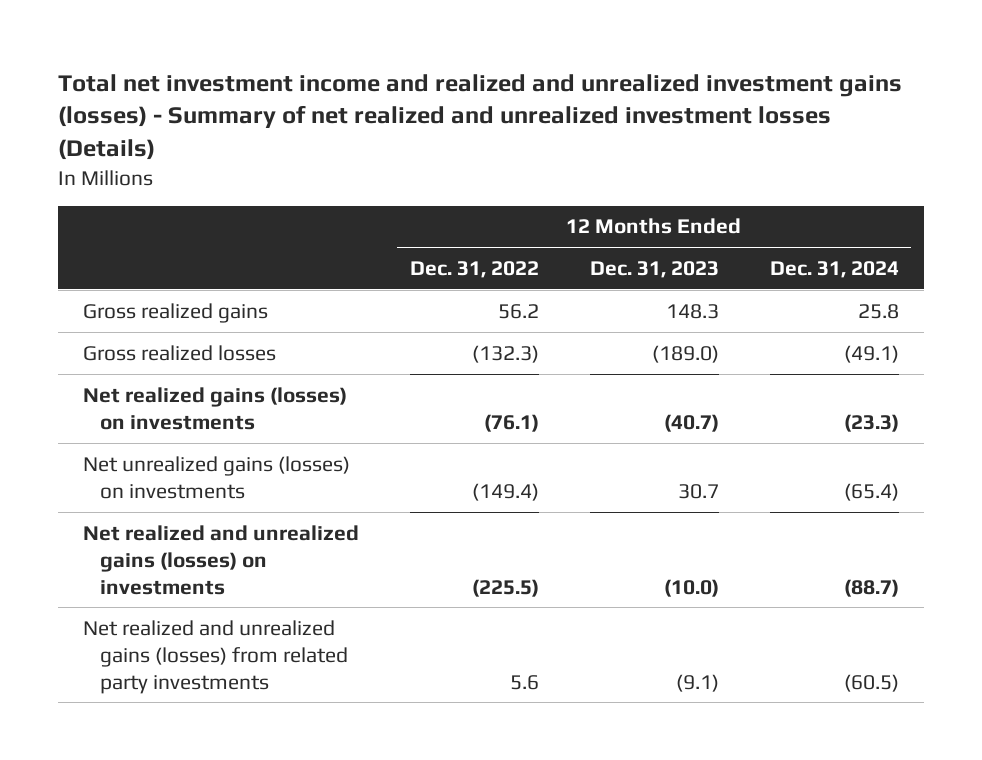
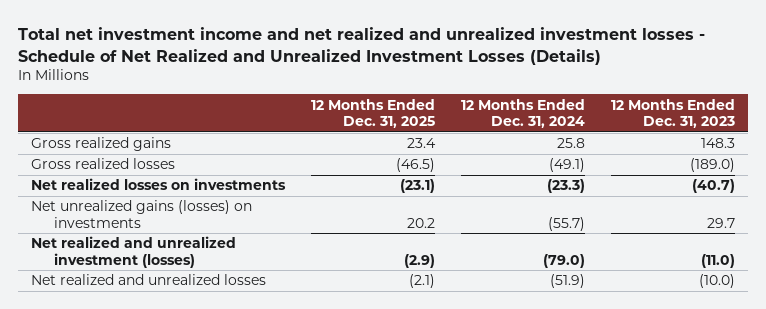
[58,73,903,161] Total net investment income and realized and unrealized investment gains (losses) - Summary of net realized and unrealized investment losses (Details) -> [18,26,706,65] Total net investment income and net realized and unrealized investment losses - Schedule of Net Realized and Unrealized Investment Losses (Details)
[410,260,540,278] Dec. 31, 2022 -> none
none -> [311,98,436,129] 12 Months Ended Dec. 31, 2025
[83,386,348,430] Net realized gains (losses) on investments -> [31,178,287,191] Net realized losses on investments
[677,483,719,499] 30.7 -> [707,217,736,228] 29.7
[843,482,899,501] (65.4) -> [548,216,586,231] (55.7)
[83,524,360,595] Net realized and unrealized gains (losses) on investments -> [31,236,237,268] Net realized and unrealized investment (losses)
[663,578,719,597] (10.0) -> [701,253,736,268] (11.0)
[843,578,899,597] (88.7) -> [543,253,586,268] (79.0)
[83,619,349,694] Net realized and unrealized gains (losses) from related party investments -> [31,274,267,286] Net realized and unrealized losses
[675,673,719,692] (9.1) -> [699,274,736,289] (10.0)
[843,673,899,692] (60.5) -> [550,274,586,289] (51.9)

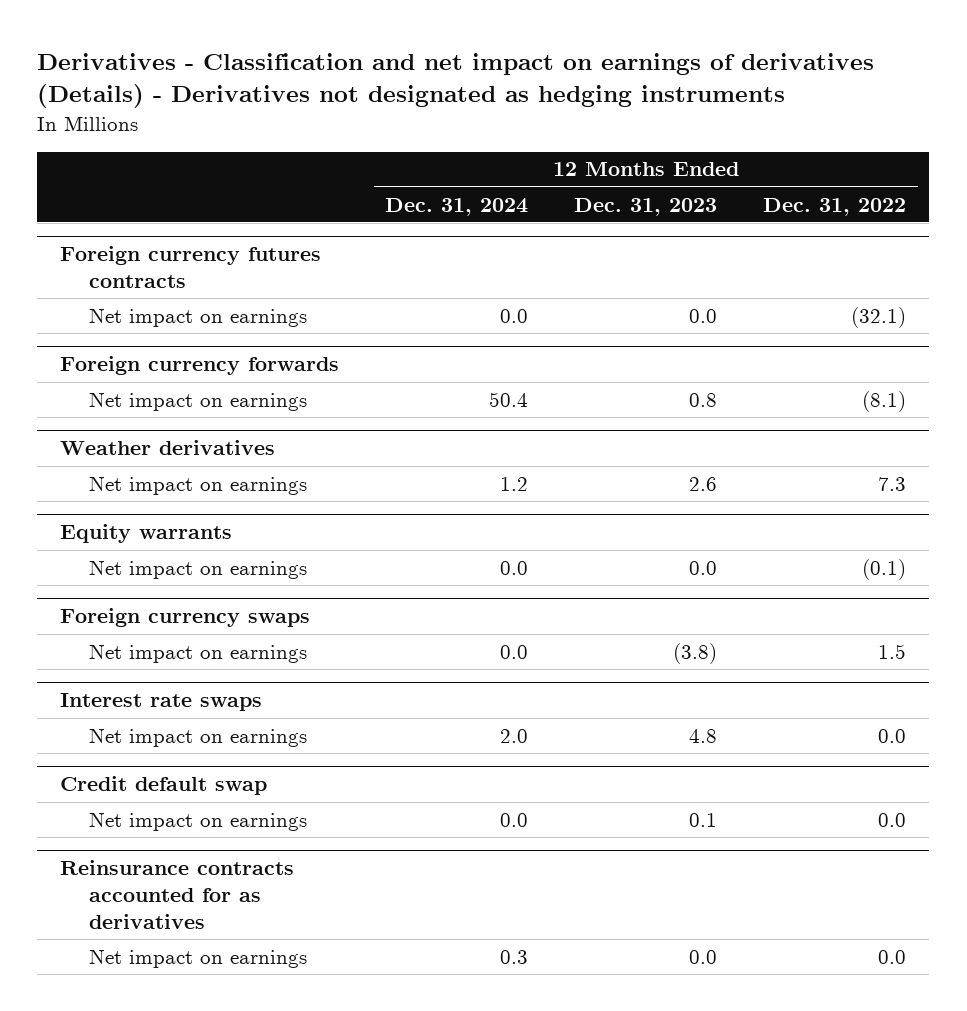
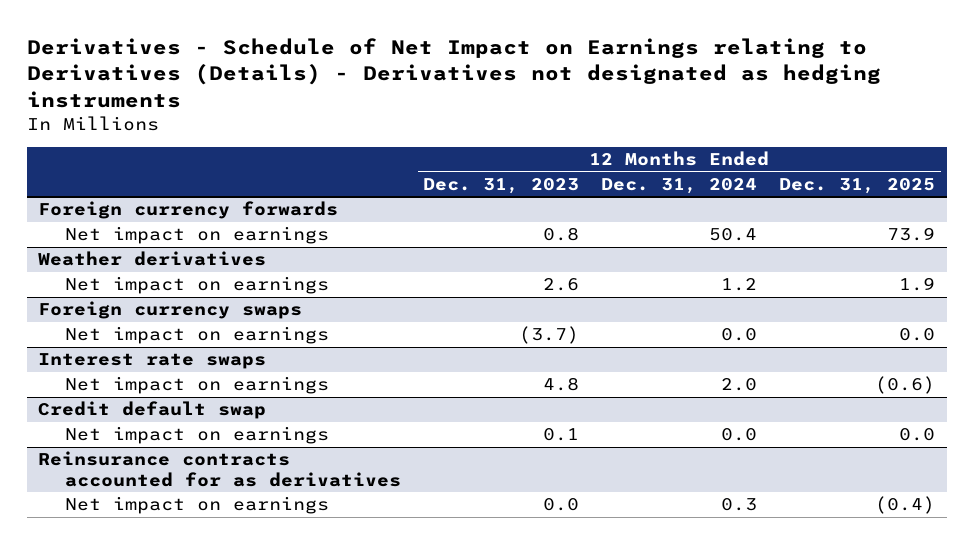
[37,52,875,109] Derivatives - Classification and net impact on earnings of derivatives (Details) - Derivatives not designated as hedging instruments -> [27,37,882,108] Derivatives - Schedule of Net Impact on Earnings relating to Derivatives (Details) - Derivatives not designated as hedging instruments
[763,197,907,216] Dec. 31, 2022 -> none
none -> [779,177,936,194] Dec. 31, 2025
[60,246,322,289] Foreign currency futures contracts -> none
[89,307,308,327] Net impact on earnings -> none
[60,524,233,544] Equity warrants -> none
[89,559,308,579] Net impact on earnings -> none
[673,642,718,664] (3.8) -> [519,326,580,345] (3.7)

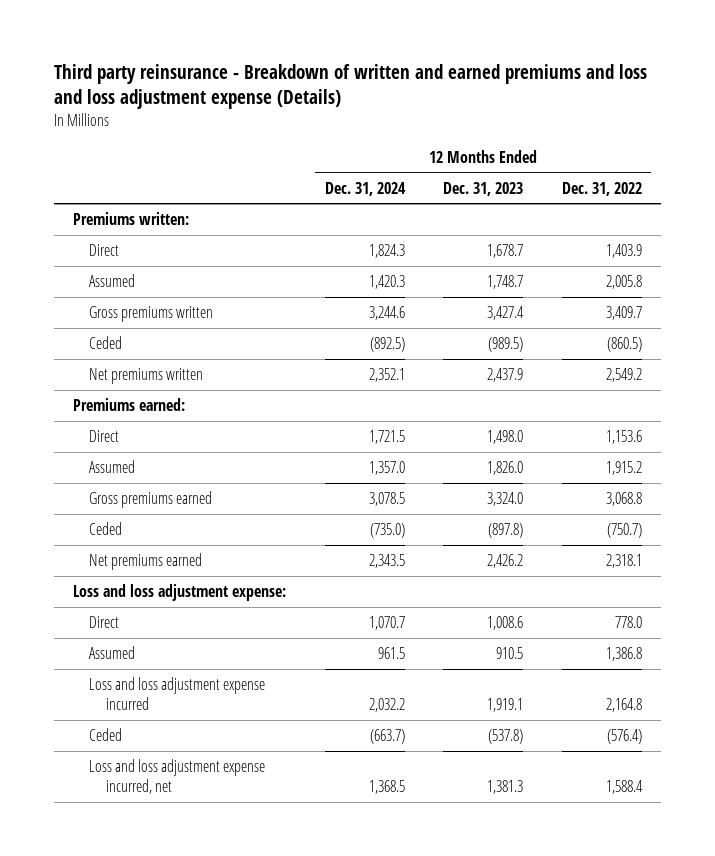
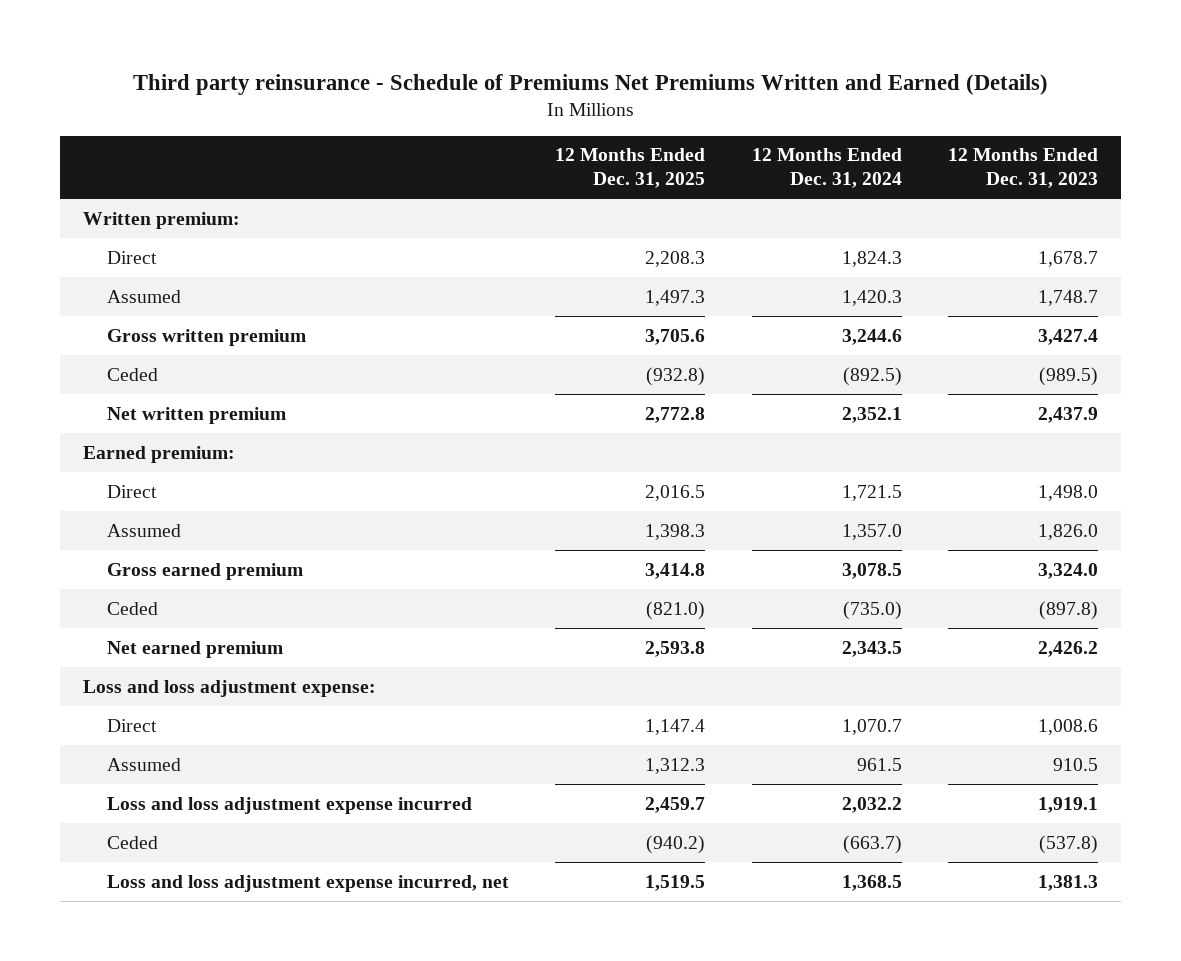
[54,64,648,109] Third party reinsurance - Breakdown of written and earned premiums and loss and loss adjustment expense (Details) -> [132,73,1048,95] Third party reinsurance - Schedule of Premiums Net Premiums Written and Earned (Details)
[561,181,642,196] Dec. 31, 2022 -> none
none -> [555,148,706,189] 12 Months Ended Dec. 31, 2025
[73,212,190,226] Premiums written: -> [82,211,240,229] Written premium:
[89,306,214,323] Gross premiums written -> [106,328,306,346] Gross written premium
[89,368,204,385] Net premiums written -> [106,406,286,424] Net written premium
[73,398,186,412] Premiums earned: -> [82,445,235,463] Earned premium:
[89,491,213,509] Gross premiums earned -> [106,562,303,580] Gross earned premium
[89,553,203,571] Net premiums earned -> [106,640,283,658] Net earned premium

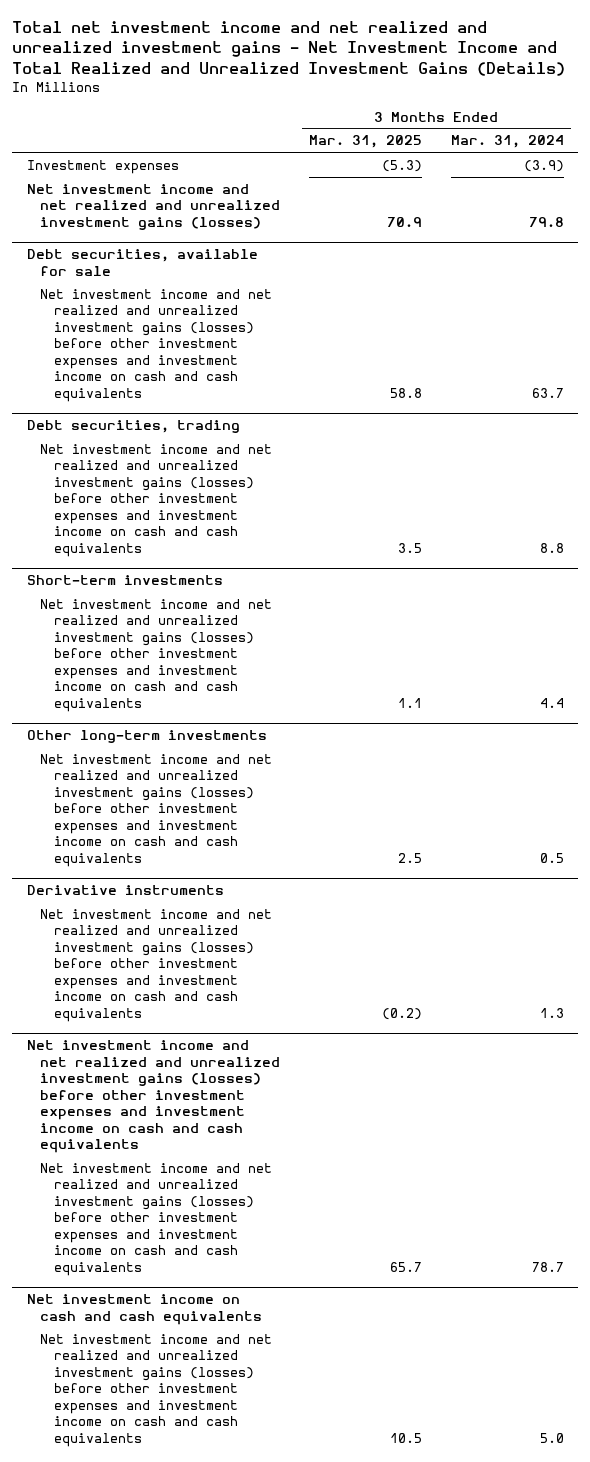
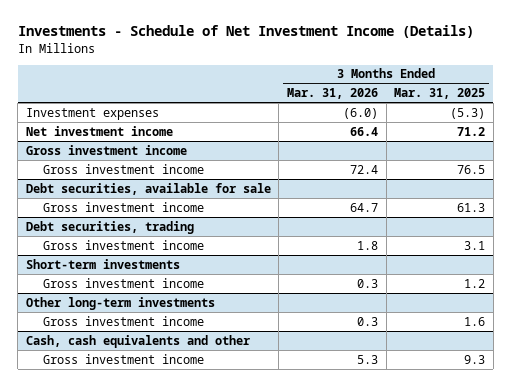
[12,20,566,76] Total net investment income and net realized and unrealized investment gains - Net Investment Income and Total Realized and Unrealized Investment Gains (Details) -> [17,25,474,39] Investments - Schedule of Net Investment Income (Details)
[450,135,564,149] Mar. 31, 2024 -> none
none -> [286,88,378,100] Mar. 31, 2026
[26,183,281,230] Net investment income and net realized and unrealized investment gains (losses) -> [25,125,173,136] Net investment income
[386,216,422,227] 70.9 -> [457,126,486,136] 71.2
none -> [25,144,187,155] Gross investment income
none -> [43,163,205,174] Gross investment income
[40,288,273,402] Net investment income and net realized and unrealized investment gains (losses) before other investment expenses and investment income on cash and cash equivalents -> none
none -> [43,201,205,212] Gross investment income
[40,443,273,557] Net investment income and net realized and unrealized investment gains (losses) before other investment expenses and investment income on cash and cash equivalents -> none
none -> [43,239,205,250] Gross investment income
[40,598,273,712] Net investment income and net realized and unrealized investment gains (losses) before other investment expenses and investment income on cash and cash equivalents -> none
none -> [43,277,205,288] Gross investment income
[40,753,273,867] Net investment income and net realized and unrealized investment gains (losses) before other investment expenses and investment income on cash and cash equivalents -> none
[26,885,224,896] Derivative instruments -> none
[40,908,273,1022] Net investment income and net realized and unrealized investment gains (losses) before other investment expenses and investment income on cash and cash equivalents -> none
[26,1040,281,1154] Net investment income and net realized and unrealized investment gains (losses) before other investment expenses and investment income on cash and cash equivalents -> none
[40,1162,273,1276] Net investment income and net realized and unrealized investment gains (losses) before other investment expenses and investment income on cash and cash equivalents -> none
[26,1294,263,1325] Net investment income on cash and cash equivalents -> none
[40,1333,273,1447] Net investment income and net realized and unrealized investment gains (losses) before other investment expenses and investment income on cash and cash equivalents -> none
none -> [43,315,205,326] Gross investment income
none -> [25,334,250,348] Cash, cash equivalents and other
none -> [43,353,205,364] Gross investment income

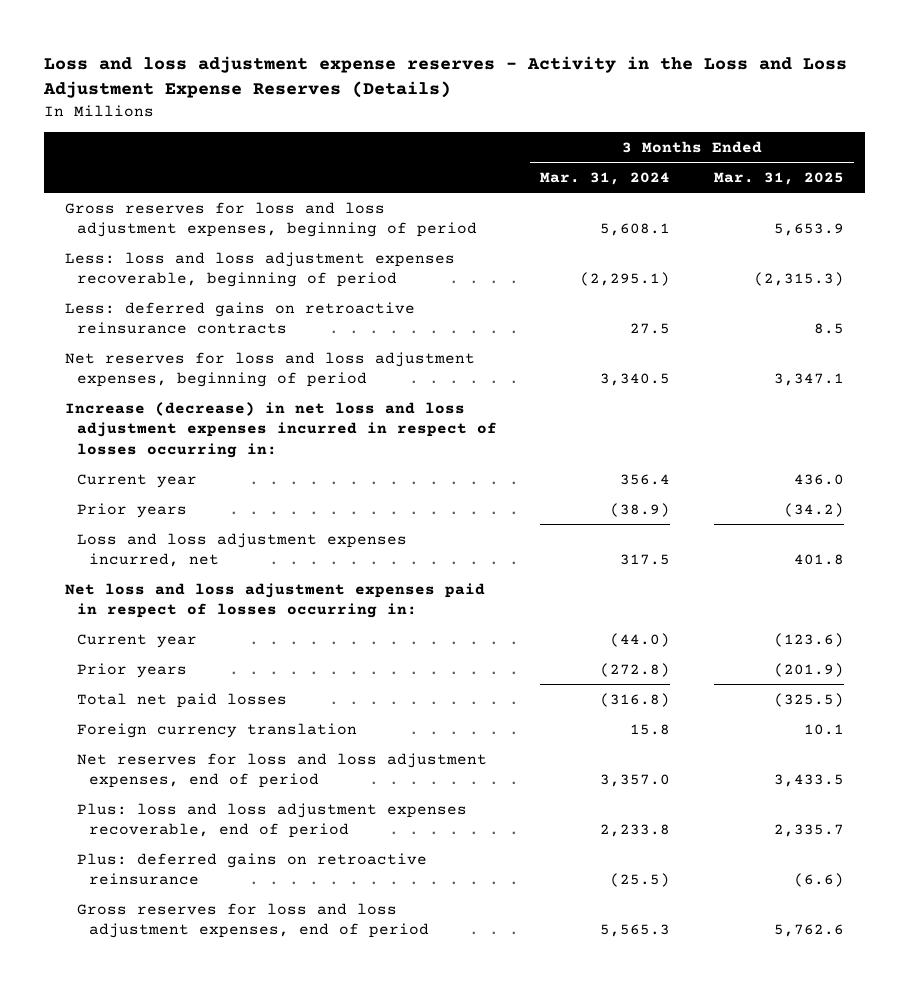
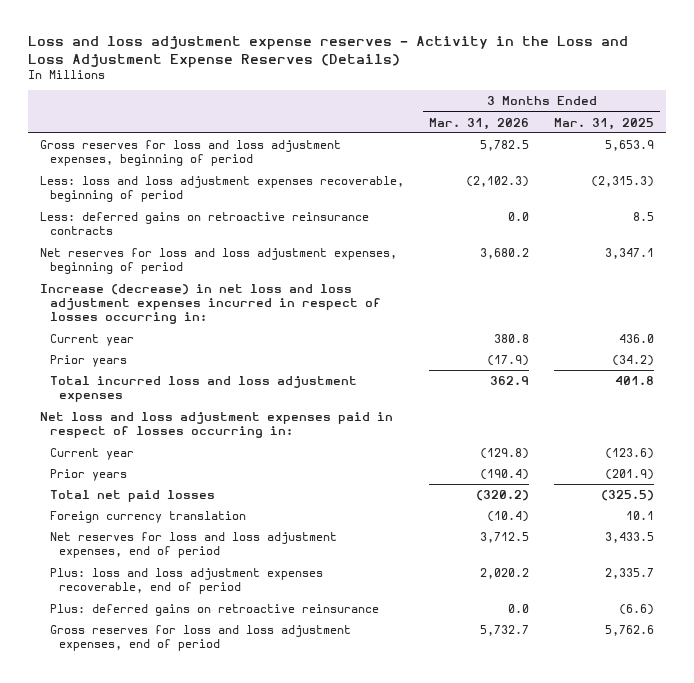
[540,171,671,185] Mar. 31, 2024 -> none
none -> [429,117,530,130] Mar. 31, 2026
[77,532,408,568] Loss and loss adjustment expenses incurred, net -> [49,375,357,403] Total incurred loss and loss adjustment expenses

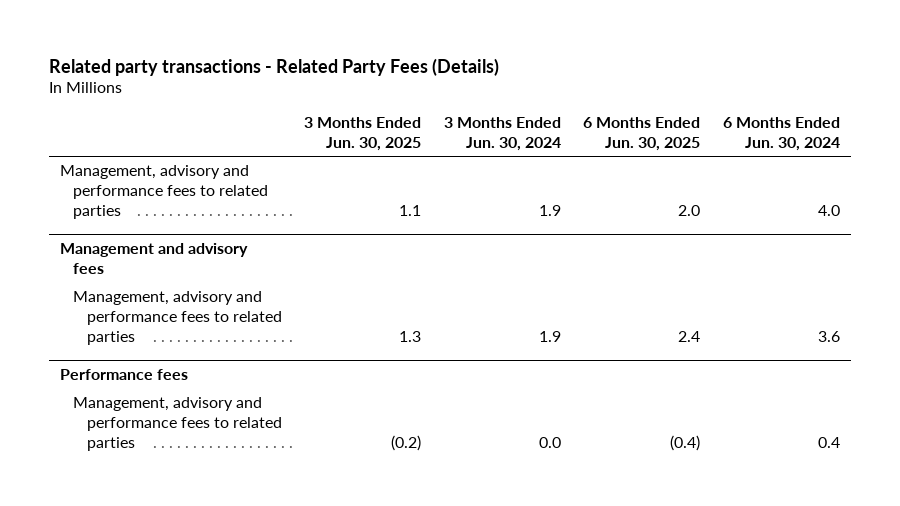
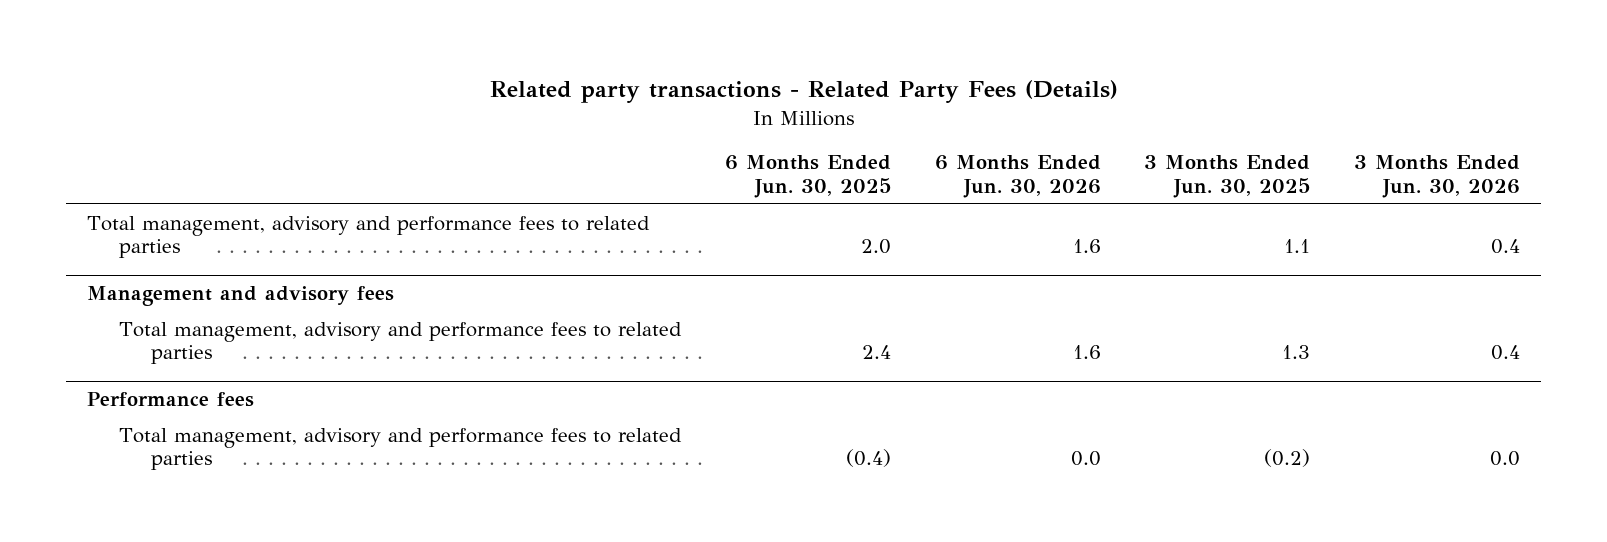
[443,117,561,151] 3 Months Ended Jun. 30, 2024 -> none
[722,117,840,151] 6 Months Ended Jun. 30, 2024 -> none
none -> [934,155,1101,199] 6 Months Ended Jun. 30, 2026
none -> [1353,155,1520,199] 3 Months Ended Jun. 30, 2026
[60,165,269,220] Management, advisory and performance fees to related parties -> [87,215,651,259] Total management, advisory and performance fees to related parties
[73,291,282,346] Management, advisory and performance fees to related parties -> [119,321,683,365] Total management, advisory and performance fees to related parties
[73,397,282,452] Management, advisory and performance fees to related parties -> [119,427,683,471] Total management, advisory and performance fees to related parties

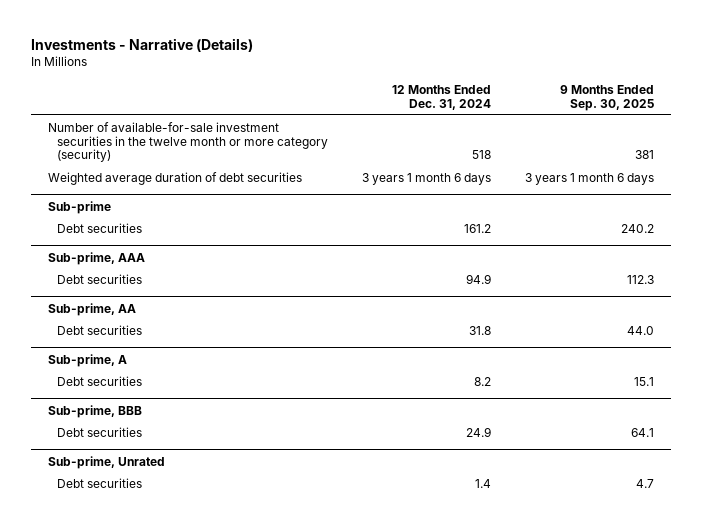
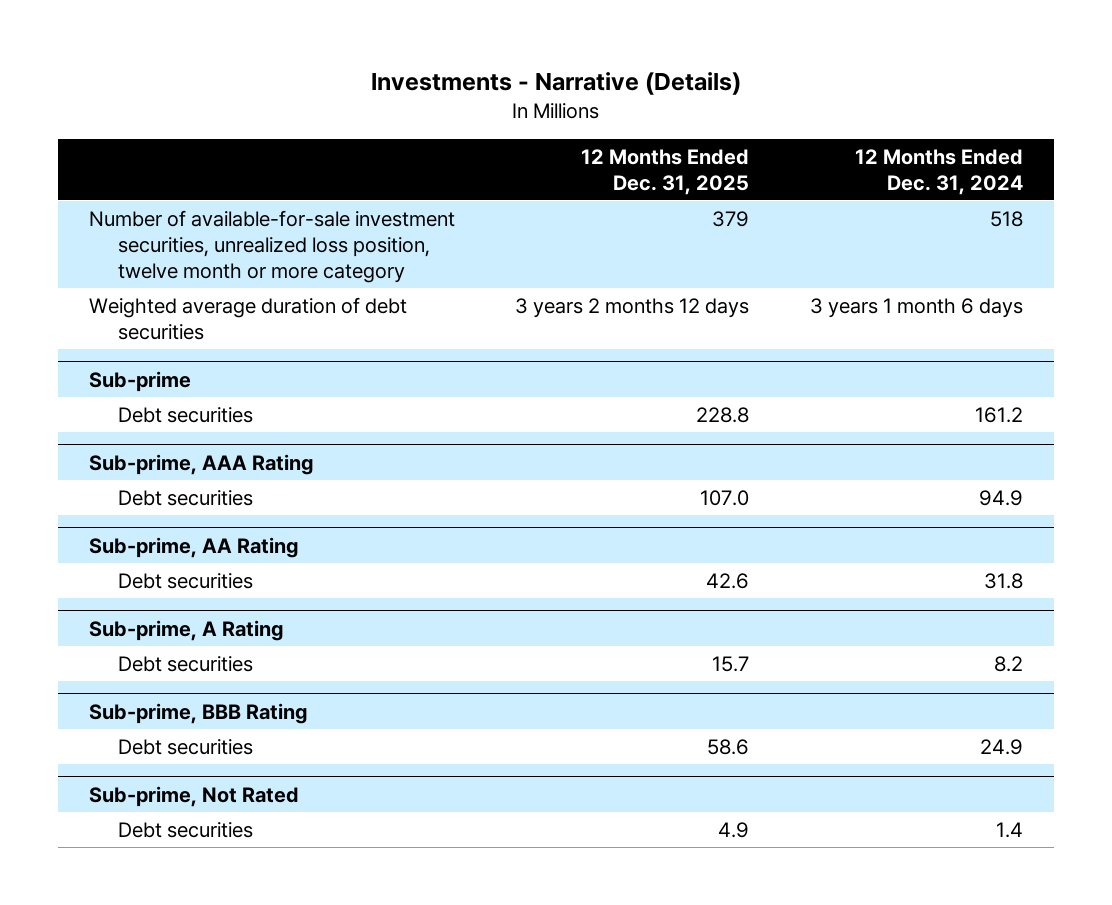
[559,84,654,111] 9 Months Ended Sep. 30, 2025 -> none
none -> [581,148,750,195] 12 Months Ended Dec. 31, 2025
[48,121,328,163] Number of available-for-sale investment securities in the twelve month or more category (security) -> [88,209,455,283] Number of available-for-sale investment securities, unrealized loss position, twelve month or more category
[48,251,146,265] Sub-prime, AAA -> [88,453,313,475] Sub-prime, AAA Rating
[48,302,137,316] Sub-prime, AA -> [88,536,298,558] Sub-prime, AA Rating
[48,353,128,367] Sub-prime, A -> [88,619,283,641] Sub-prime, A Rating
[48,404,143,418] Sub-prime, BBB -> [88,702,307,724] Sub-prime, BBB Rating
[48,455,166,469] Sub-prime, Unrated -> none
none -> [88,785,299,807] Sub-prime, Not Rated

